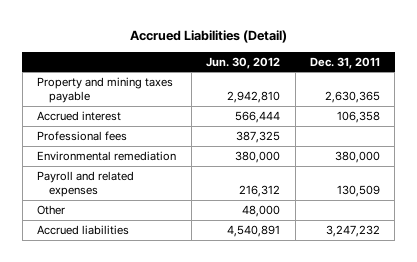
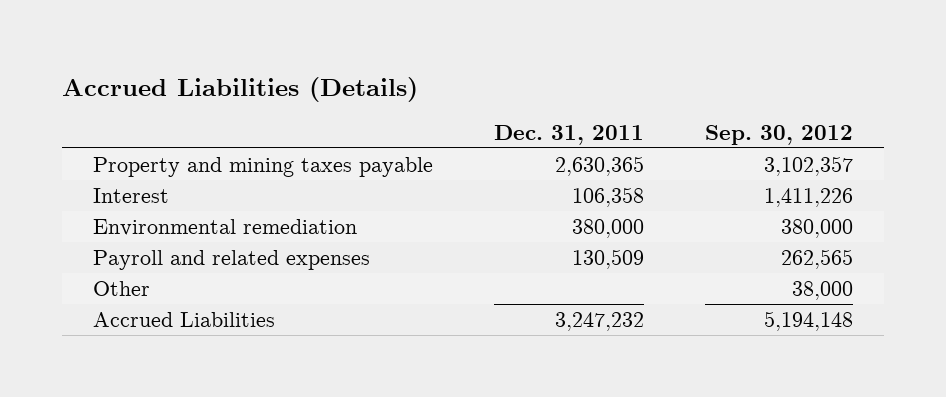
[129,30,287,44] Accrued Liabilities (Detail) -> [62,76,419,102] Accrued Liabilities (Details)
[206,56,281,69] Jun. 30, 2012 -> none
none -> [705,124,854,145] Sep. 30, 2012
[37,130,128,141] Professional fees -> none
[37,110,122,121] Accrued interest -> [93,187,170,203] Interest
[37,224,130,235] Accrued liabilities -> [93,311,276,327] Accrued Liabilities

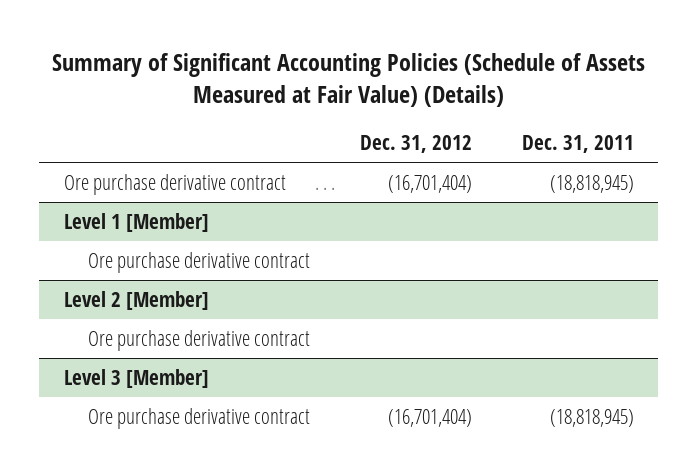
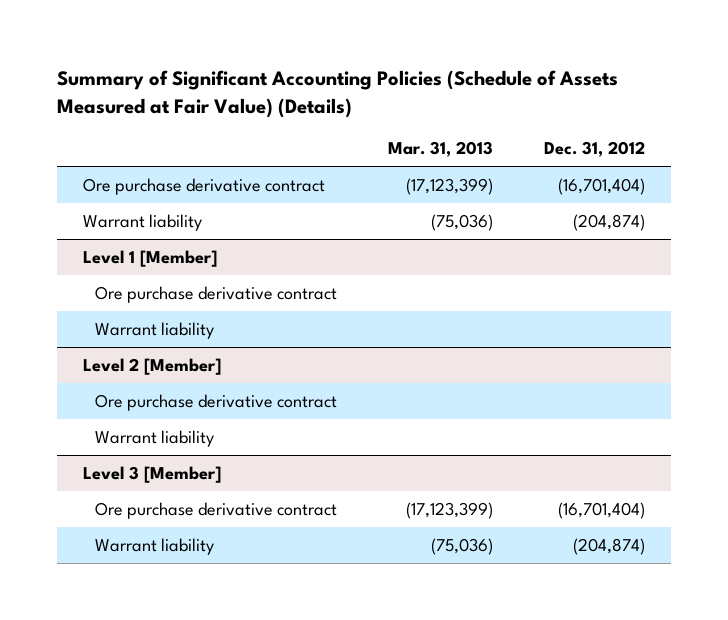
[521,135,634,154] Dec. 31, 2011 -> none
none -> [388,141,494,158] Mar. 31, 2013
none -> [82,213,202,231] Warrant liability
none -> [95,321,215,339] Warrant liability
none -> [95,429,215,447] Warrant liability
none -> [95,537,215,555] Warrant liability

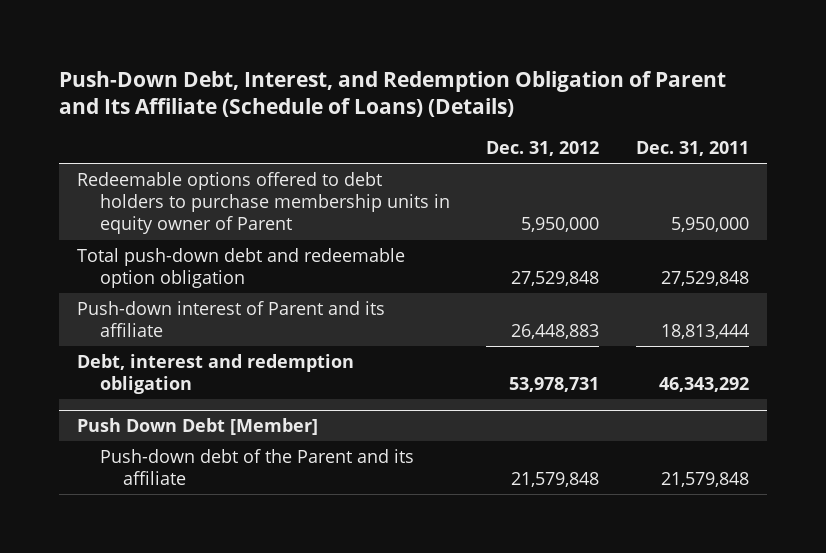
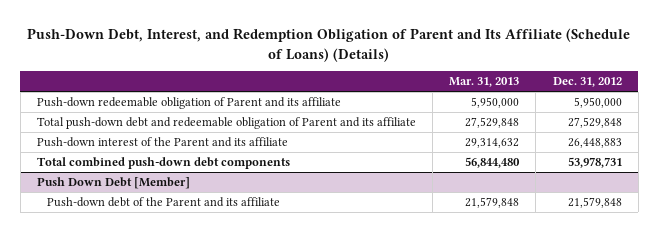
[635,141,749,157] Dec. 31, 2011 -> none
none -> [449,77,520,88] Mar. 31, 2013
[77,172,450,235] Redeemable options offered to debt holders to purchase membership units in equity owner of Parent -> [36,96,341,109] Push-down redeemable obligation of Parent and its affiliate
[77,248,406,289] Total push-down debt and redeemable option obligation -> [36,116,416,129] Total push-down debt and redeemable obligation of Parent and its affiliate
[77,301,386,338] Push-down interest of Parent and its affiliate -> [36,136,288,147] Push-down interest of the Parent and its affiliate
[77,354,355,395] Debt, interest and redemption obligation -> [36,156,290,169] Total combined push-down debt components

